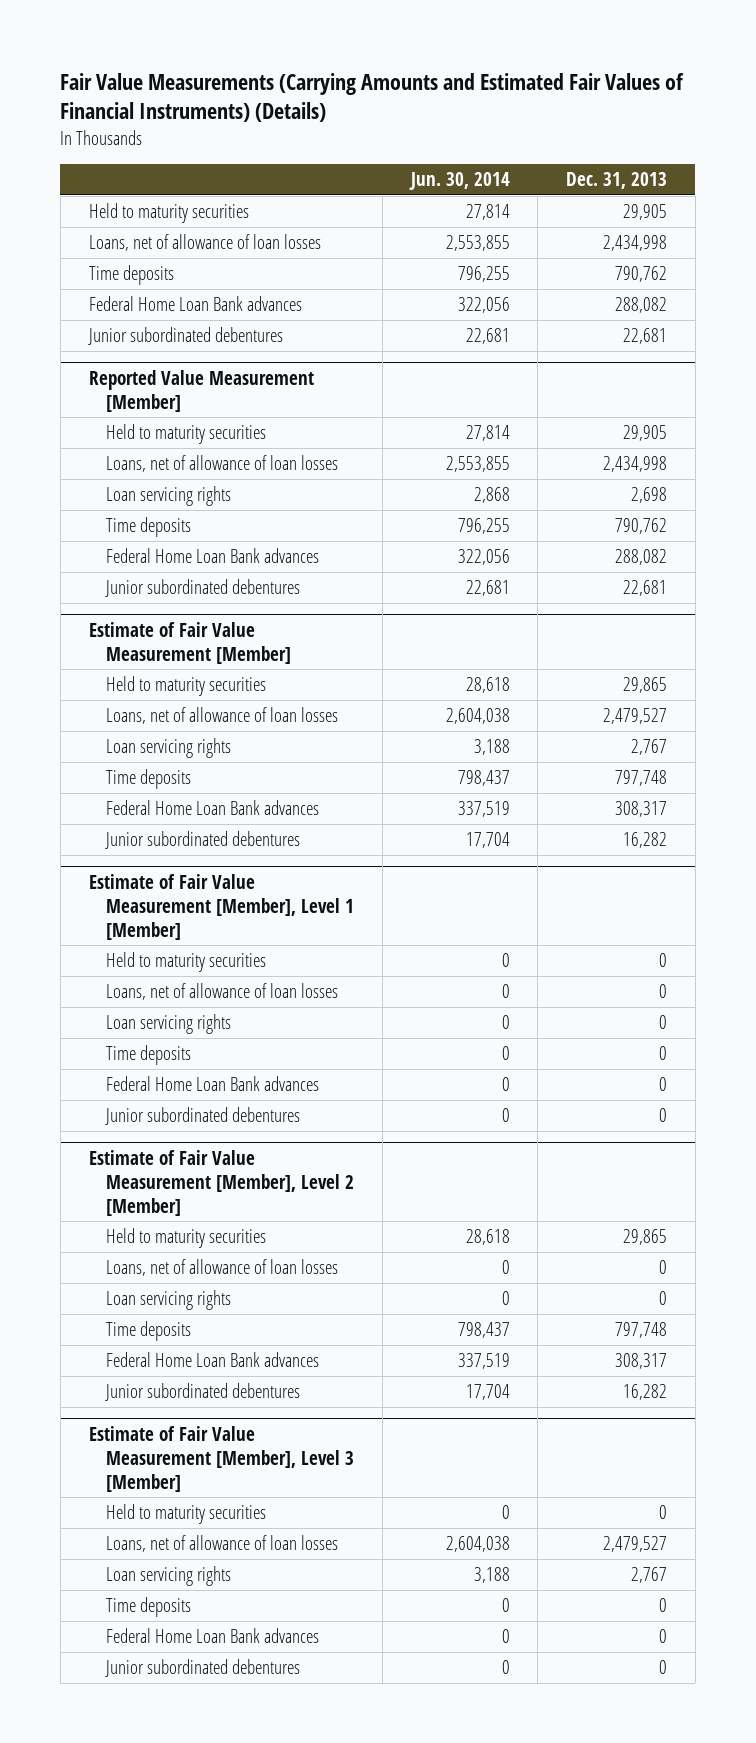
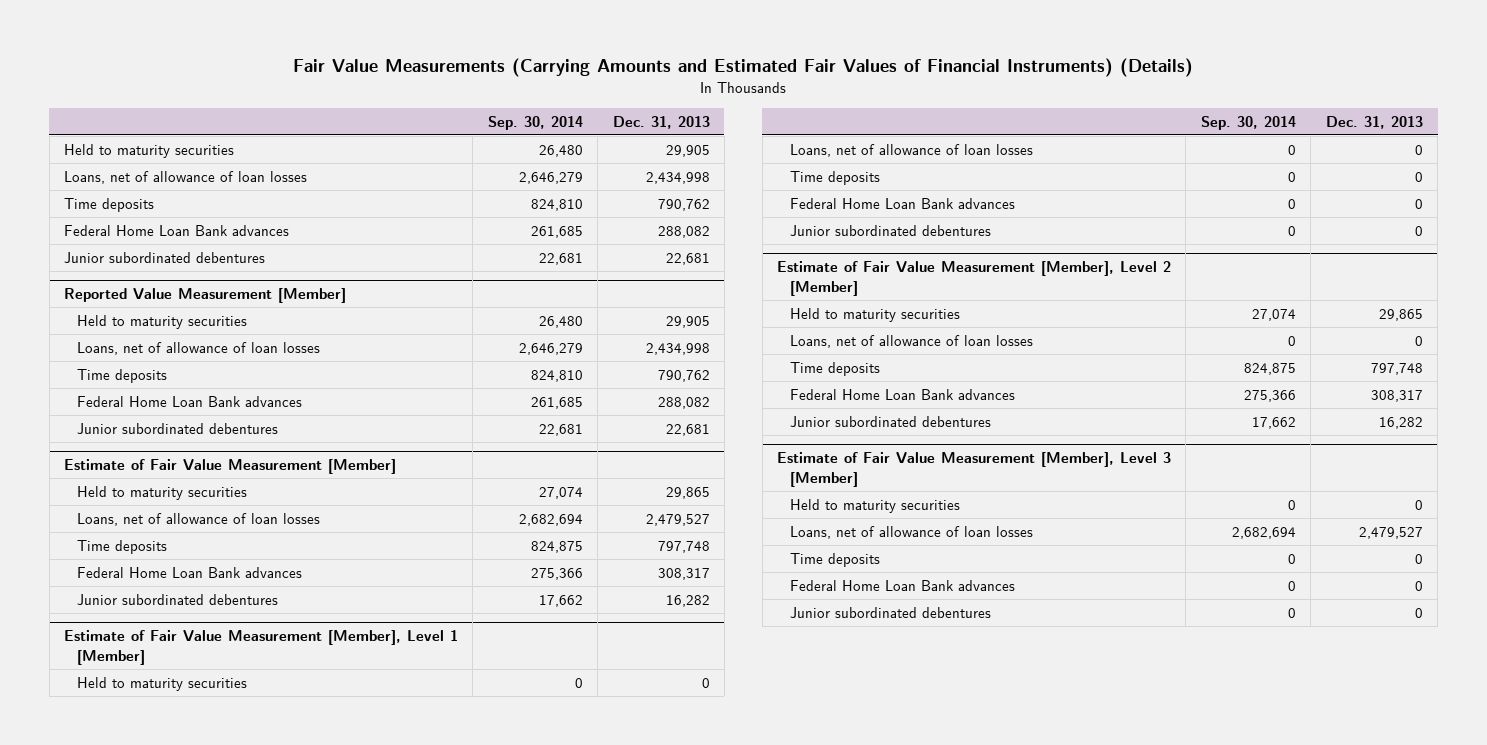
[408,171,510,190] Jun. 30, 2014 -> none
none -> [487,115,583,130] Sep. 30, 2014
[106,486,232,507] Loan servicing rights -> none
[106,738,232,759] Loan servicing rights -> none
[106,1014,232,1035] Loan servicing rights -> none
[106,1290,232,1311] Loan servicing rights -> none
[106,1566,232,1587] Loan servicing rights -> none

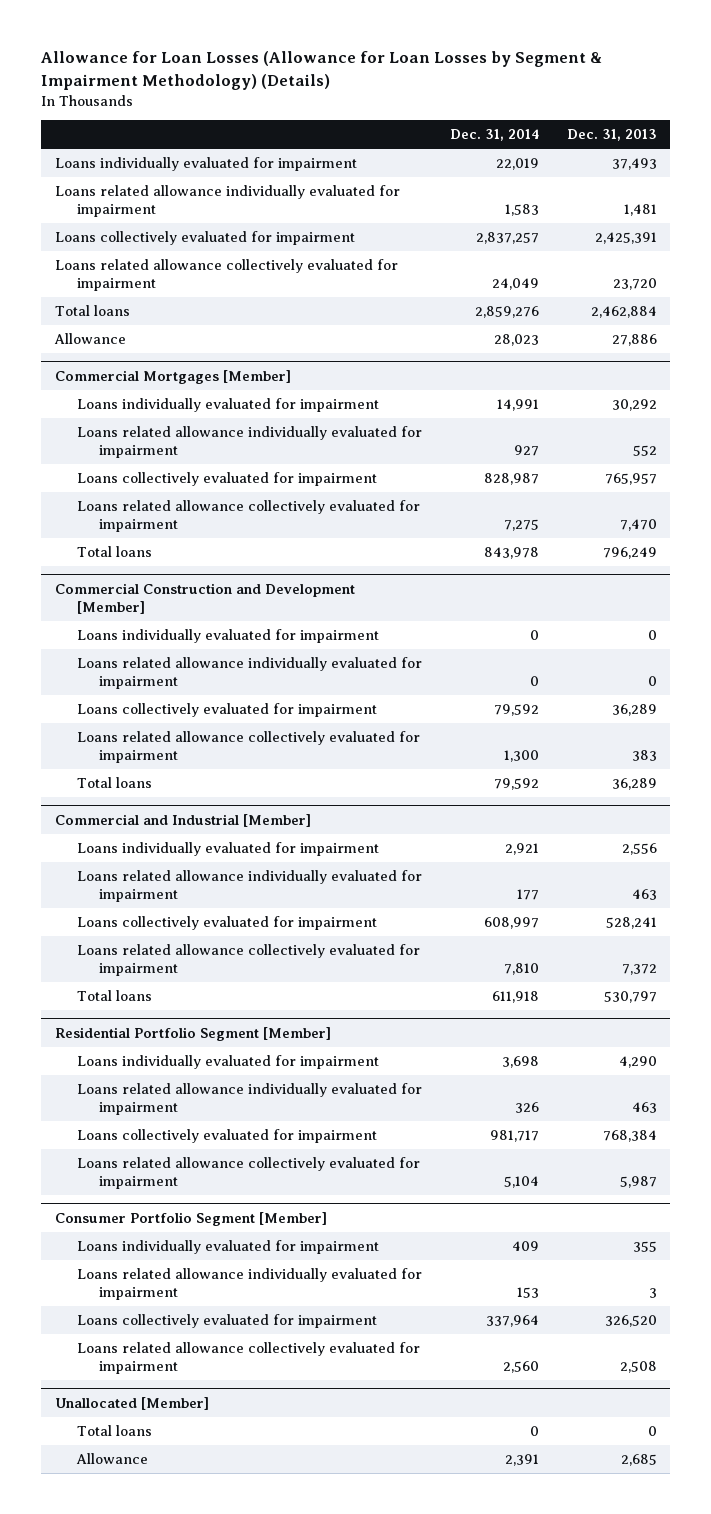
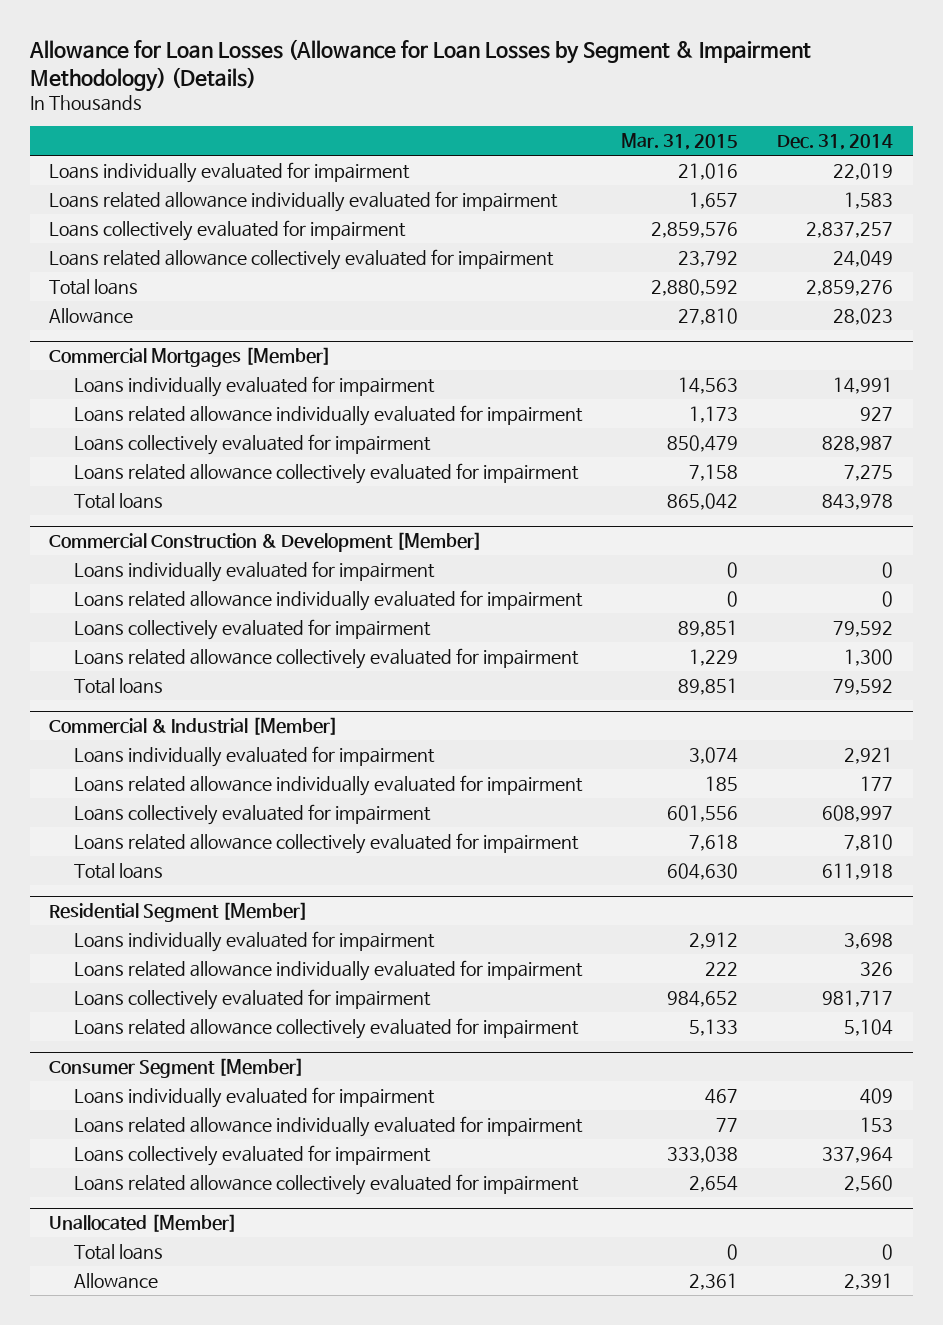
[566,129,657,142] Dec. 31, 2013 -> none
none -> [621,133,739,151] Mar. 31, 2015
[54,582,355,614] Commercial Construction and Development [Member] -> [49,532,483,553] Commercial Construction & Development [Member]
[54,813,311,827] Commercial and Industrial [Member] -> [49,717,339,736] Commercial & Industrial [Member]
[54,1026,331,1041] Residential Portfolio Segment [Member] -> [49,902,309,923] Residential Segment [Member]
[54,1211,327,1226] Consumer Portfolio Segment [Member] -> [49,1058,305,1079] Consumer Segment [Member]

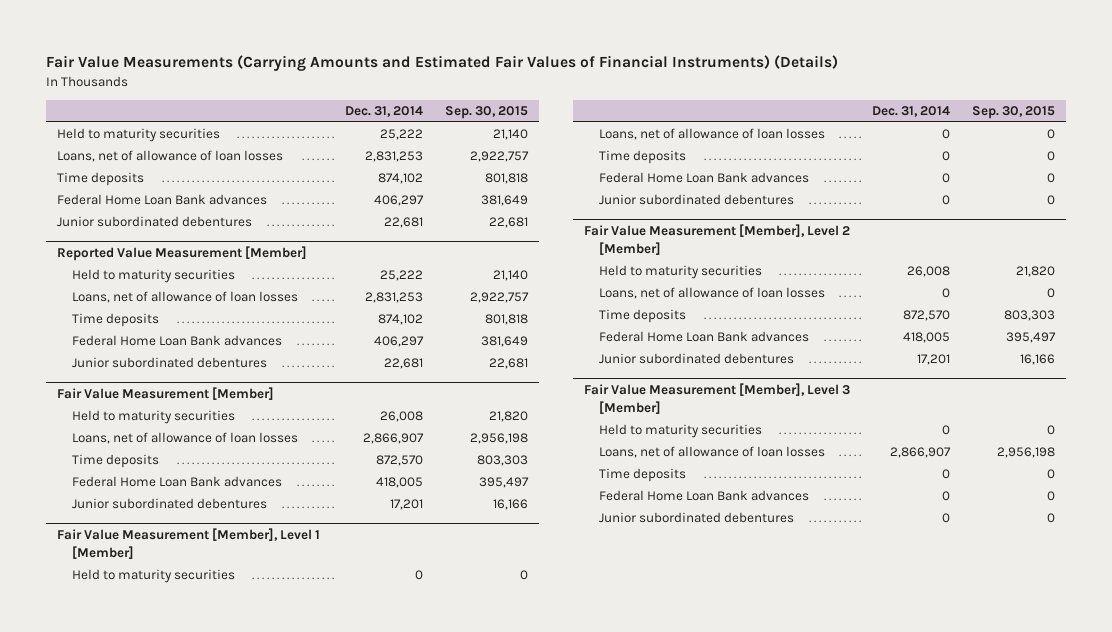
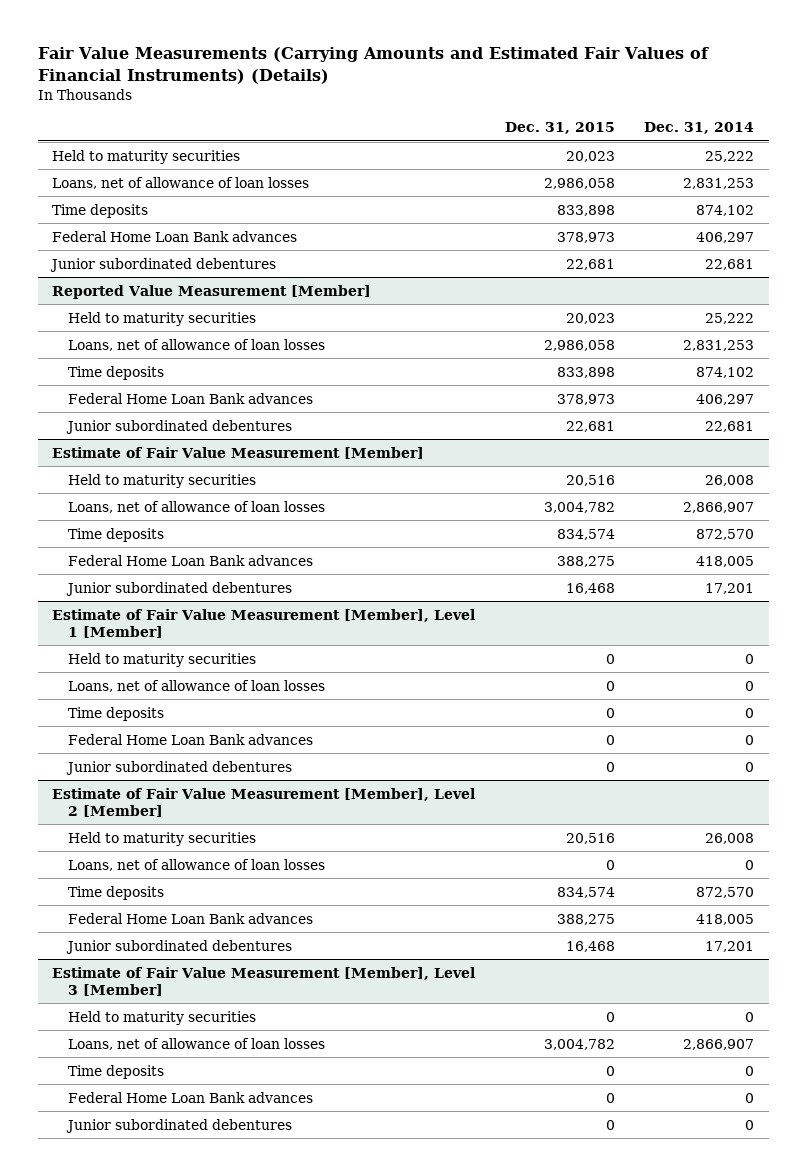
[444,106,528,120] Sep. 30, 2015 -> none
none -> [504,122,615,135] Dec. 31, 2015
[57,387,275,401] Fair Value Measurement [Member] -> [52,446,425,459] Estimate of Fair Value Measurement [Member]
[57,528,321,559] Fair Value Measurement [Member], Level 1 [Member] -> [52,608,476,638] Estimate of Fair Value Measurement [Member], Level 1 [Member]
[584,224,851,255] Fair Value Measurement [Member], Level 2 [Member] -> [52,787,476,817] Estimate of Fair Value Measurement [Member], Level 2 [Member]
[584,383,851,414] Fair Value Measurement [Member], Level 3 [Member] -> [52,966,476,996] Estimate of Fair Value Measurement [Member], Level 3 [Member]

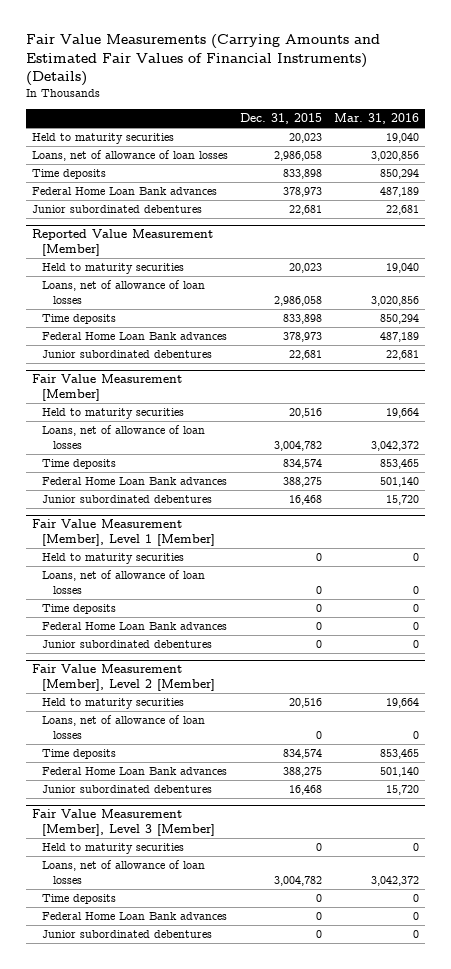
[644,122,755,135] Dec. 31, 2014 -> none
none -> [334,112,420,124] Mar. 31, 2016
[52,446,425,459] Estimate of Fair Value Measurement [Member] -> [32,374,183,401] Fair Value Measurement [Member]
[52,608,476,638] Estimate of Fair Value Measurement [Member], Level 1 [Member] -> [32,519,216,546] Fair Value Measurement [Member], Level 1 [Member]
[52,787,476,817] Estimate of Fair Value Measurement [Member], Level 2 [Member] -> [32,664,216,691] Fair Value Measurement [Member], Level 2 [Member]
[52,966,476,996] Estimate of Fair Value Measurement [Member], Level 3 [Member] -> [32,809,216,836] Fair Value Measurement [Member], Level 3 [Member]

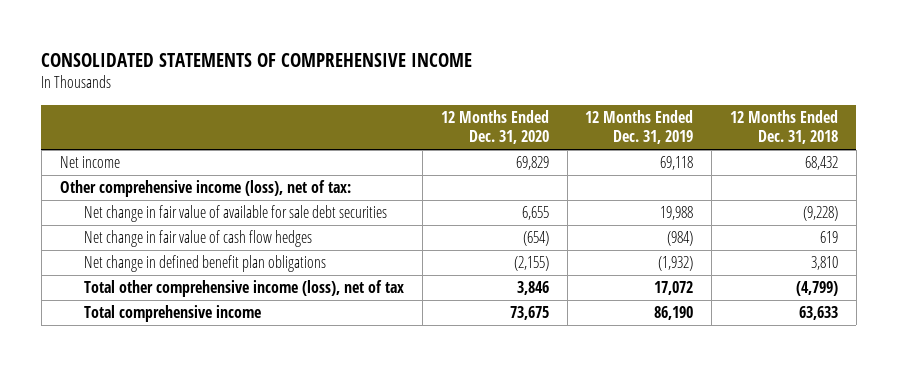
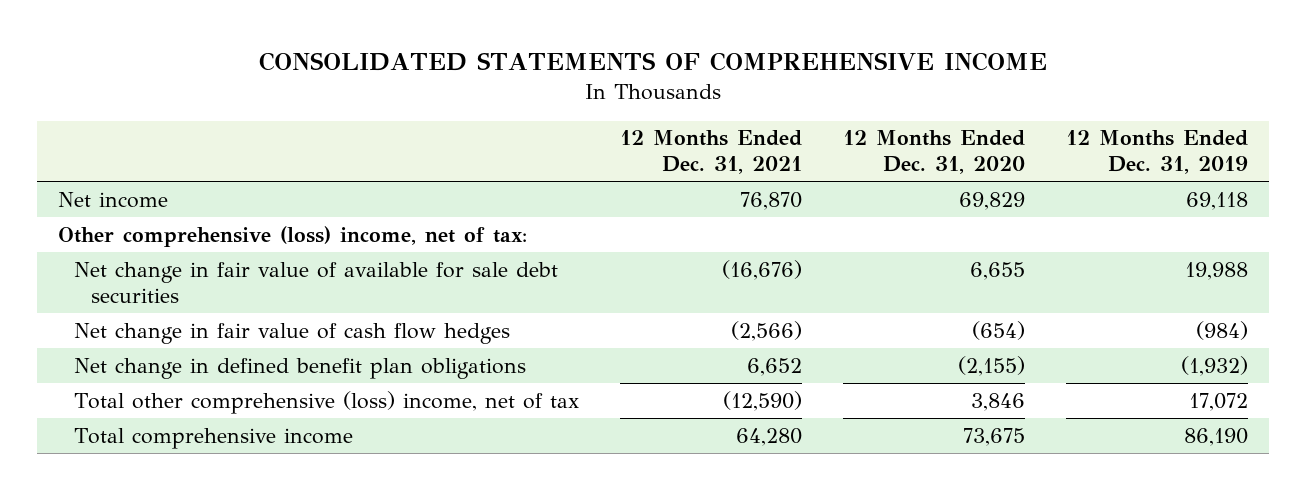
[729,110,838,145] 12 Months Ended Dec. 31, 2018 -> none
none -> [620,130,803,175] 12 Months Ended Dec. 31, 2021
[59,180,351,198] Other comprehensive income (loss), net of tax: -> [57,225,527,247] Other comprehensive (loss) income, net of tax:
[84,280,405,298] Total other comprehensive income (loss), net of tax -> [74,390,580,414] Total other comprehensive (loss) income, net of tax

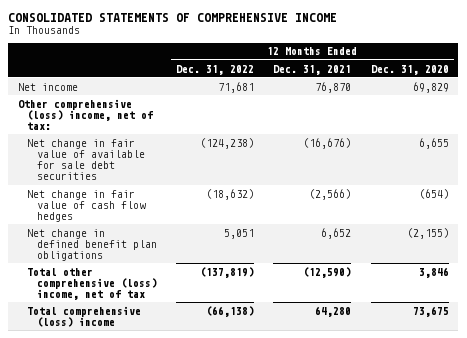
[1066,130,1249,175] 12 Months Ended Dec. 31, 2019 -> none
none -> [175,64,254,75] Dec. 31, 2022
[74,427,354,449] Total comprehensive income -> [27,305,142,327] Total comprehensive (loss) income

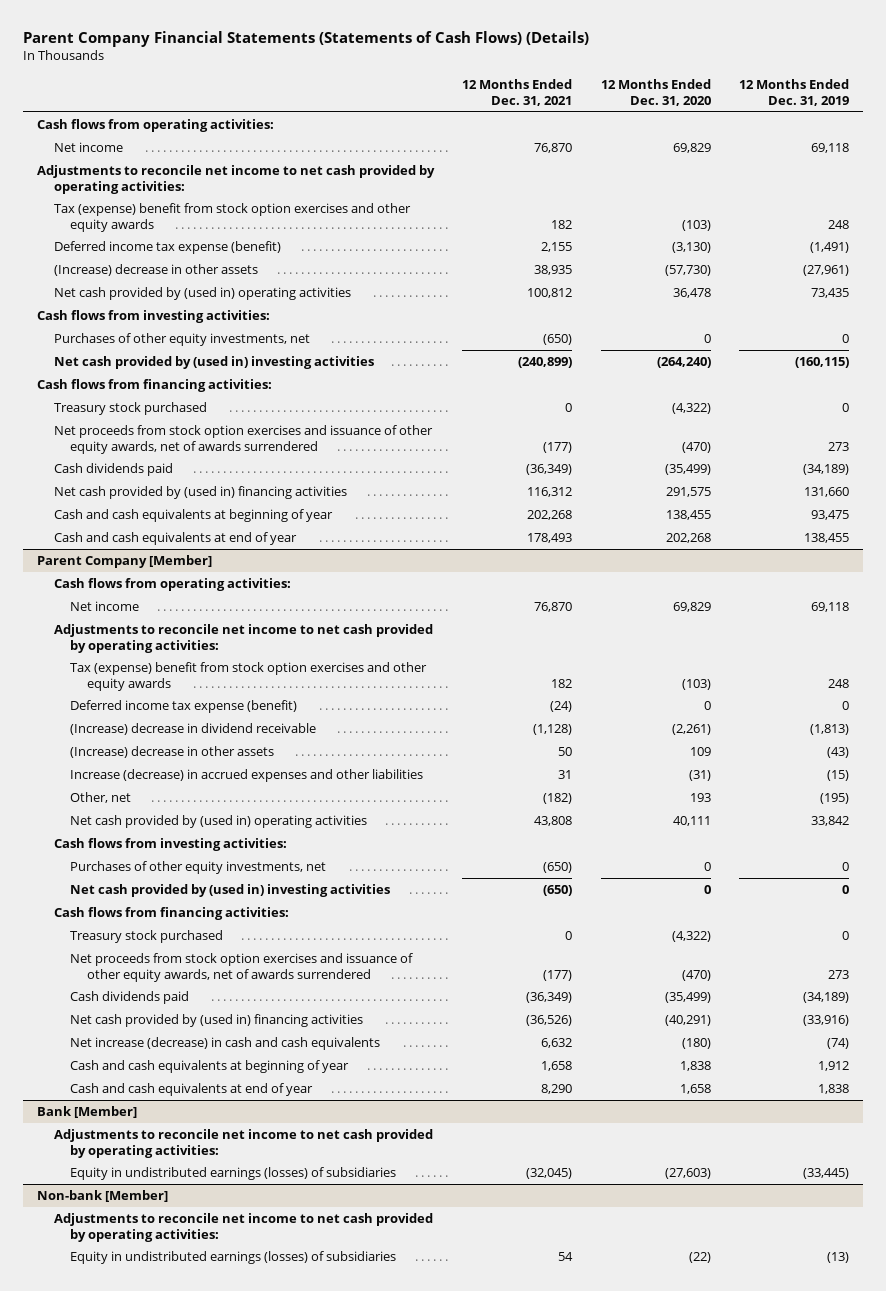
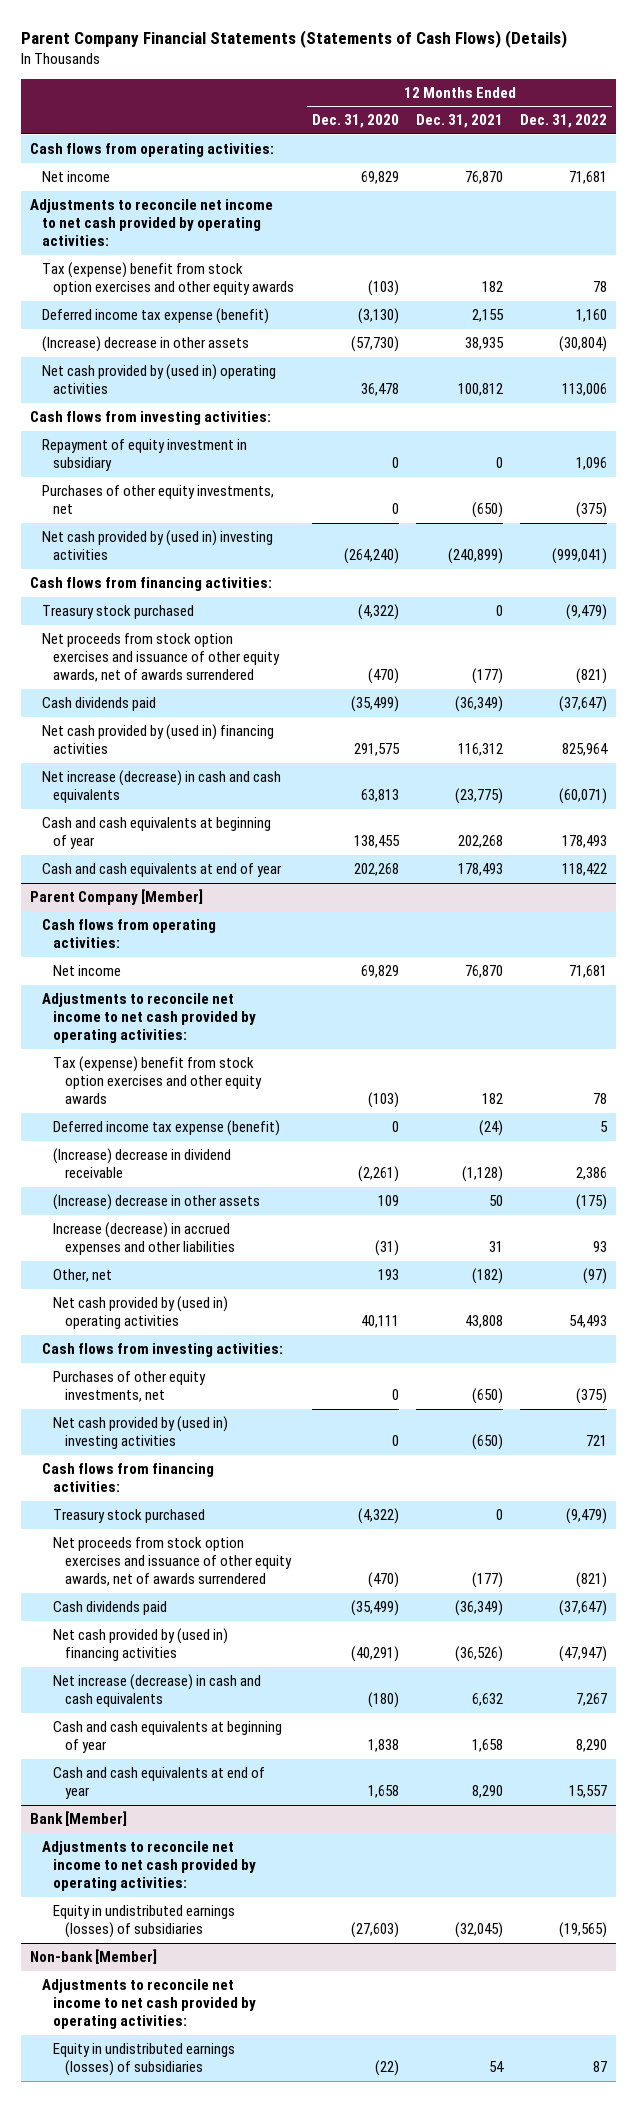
[739,79,850,106] 12 Months Ended Dec. 31, 2019 -> none
none -> [520,114,608,129] Dec. 31, 2022
none -> [41,439,247,472] Repayment of equity investment in subsidiary
none -> [41,770,281,804] Net increase (decrease) in cash and cash equivalents

